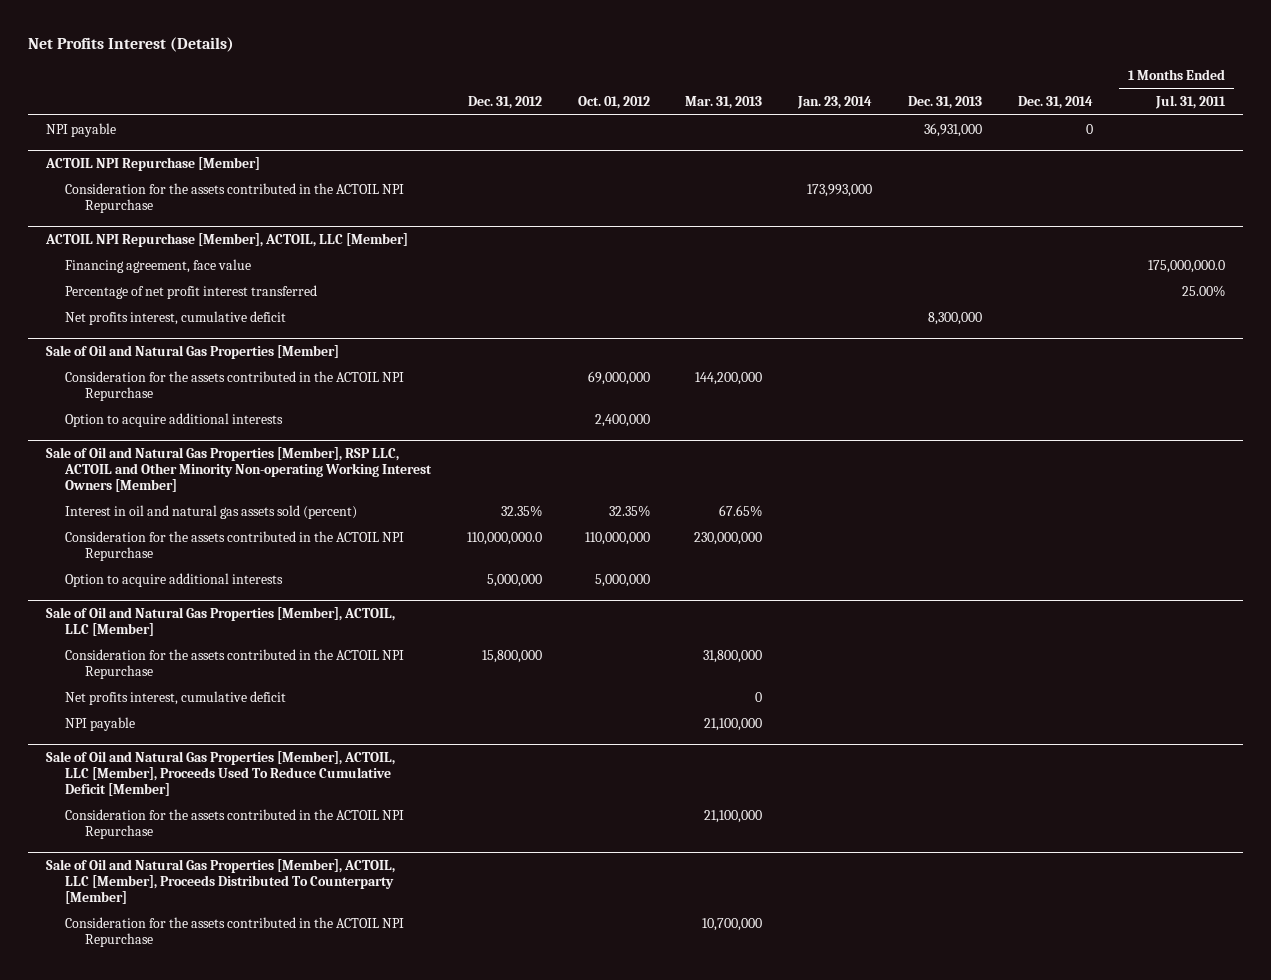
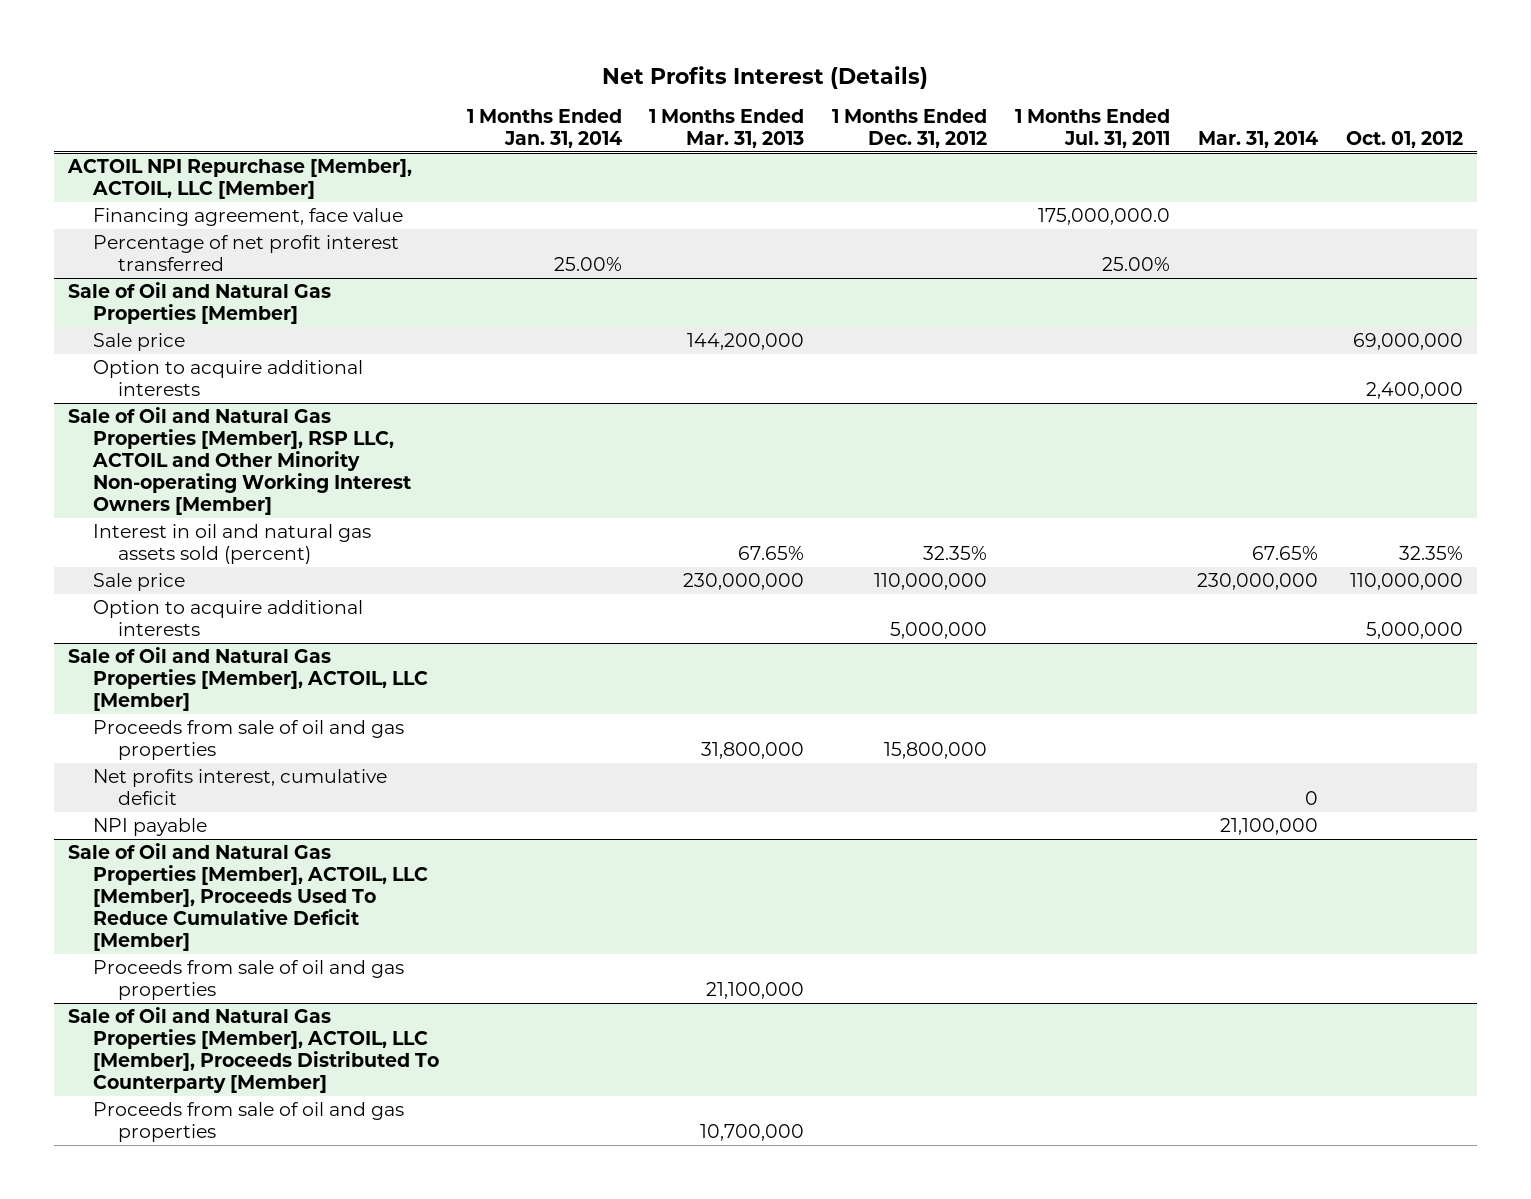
[467,96,542,110] Dec. 31, 2012 -> none
[685,96,763,110] Mar. 31, 2013 -> none
[797,96,873,110] Jan. 23, 2014 -> none
[907,96,982,110] Dec. 31, 2013 -> none
[1017,96,1093,110] Dec. 31, 2014 -> none
none -> [466,108,622,148] 1 Months Ended Jan. 31, 2014
none -> [649,108,805,148] 1 Months Ended Mar. 31, 2013
none -> [832,108,988,148] 1 Months Ended Dec. 31, 2012
none -> [1198,130,1319,148] Mar. 31, 2014
[45,122,116,137] NPI payable -> none
[44,156,260,171] ACTOIL NPI Repurchase [Member] -> none
[65,182,405,213] Consideration for the assets contributed in the ACTOIL NPI Repurchase -> none
[65,310,287,325] Net profits interest, cumulative deficit -> none
[65,370,405,401] Consideration for the assets contributed in the ACTOIL NPI Repurchase -> none
none -> [93,333,186,352] Sale price
[65,530,405,561] Consideration for the assets contributed in the ACTOIL NPI Repurchase -> none
none -> [93,573,186,592] Sale price
[65,648,405,679] Consideration for the assets contributed in the ACTOIL NPI Repurchase -> none
none -> [93,720,405,761] Proceeds from sale of oil and gas properties
[65,808,405,839] Consideration for the assets contributed in the ACTOIL NPI Repurchase -> none
none -> [93,960,405,1001] Proceeds from sale of oil and gas properties
[65,916,405,947] Consideration for the assets contributed in the ACTOIL NPI Repurchase -> none
none -> [93,1102,405,1143] Proceeds from sale of oil and gas properties

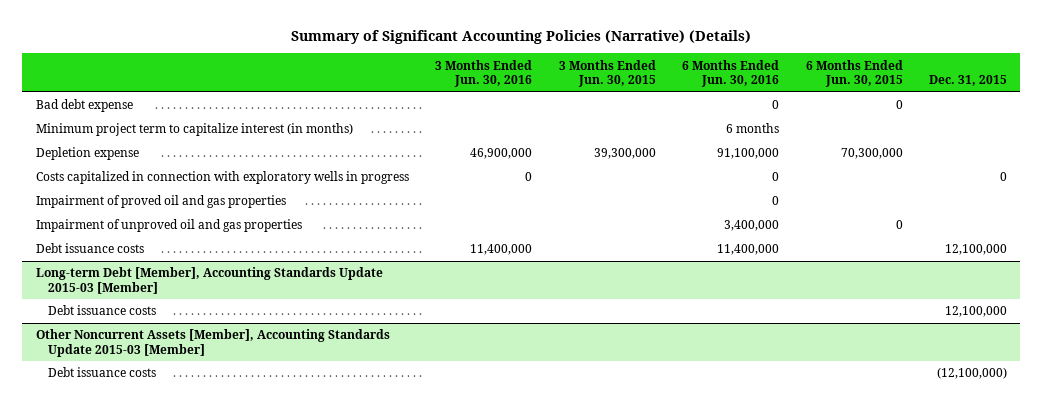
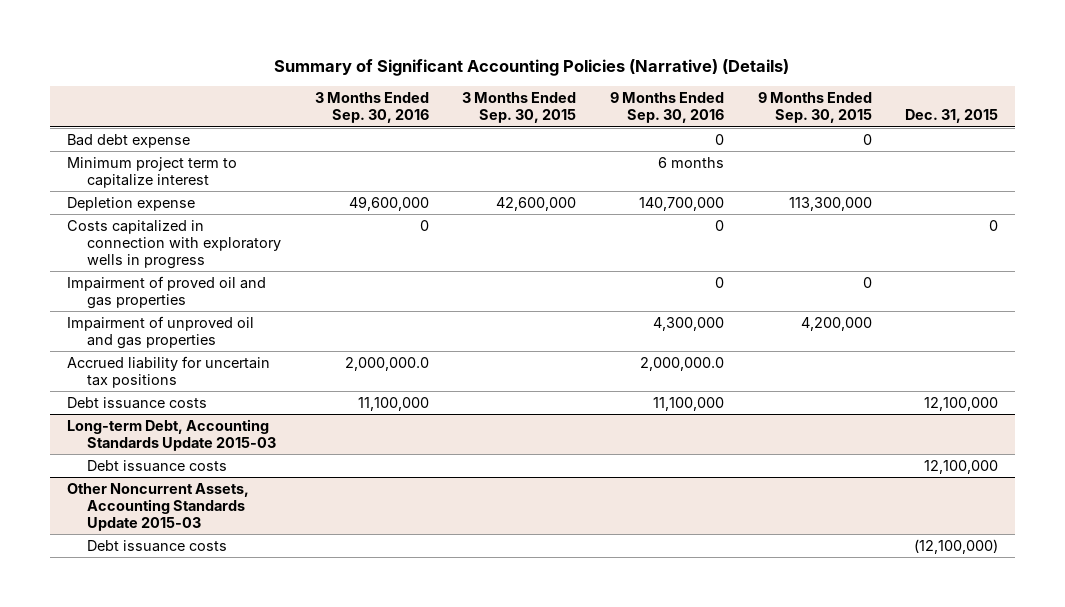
[435,59,533,88] 3 Months Ended Jun. 30, 2016 -> none
[558,59,656,88] 3 Months Ended Jun. 30, 2015 -> none
[682,59,780,88] 6 Months Ended Jun. 30, 2016 -> none
[805,59,903,88] 6 Months Ended Jun. 30, 2015 -> none
none -> [314,92,429,124] 3 Months Ended Sep. 30, 2016
none -> [462,92,577,124] 3 Months Ended Sep. 30, 2015
none -> [609,92,724,124] 9 Months Ended Sep. 30, 2016
none -> [757,92,872,124] 9 Months Ended Sep. 30, 2015
[35,123,353,137] Minimum project term to capitalize interest (in months) -> [66,156,237,188] Minimum project term to capitalize interest
none -> [66,355,270,388] Accrued liability for uncertain tax positions
[35,267,383,294] Long-term Debt [Member], Accounting Standards Update 2015-03 [Member] -> [66,418,277,451] Long-term Debt, Accounting Standards Update 2015-03
[35,329,390,357] Other Noncurrent Assets [Member], Accounting Standards Update 2015-03 [Member] -> [66,482,249,531] Other Noncurrent Assets, Accounting Standards Update 2015-03

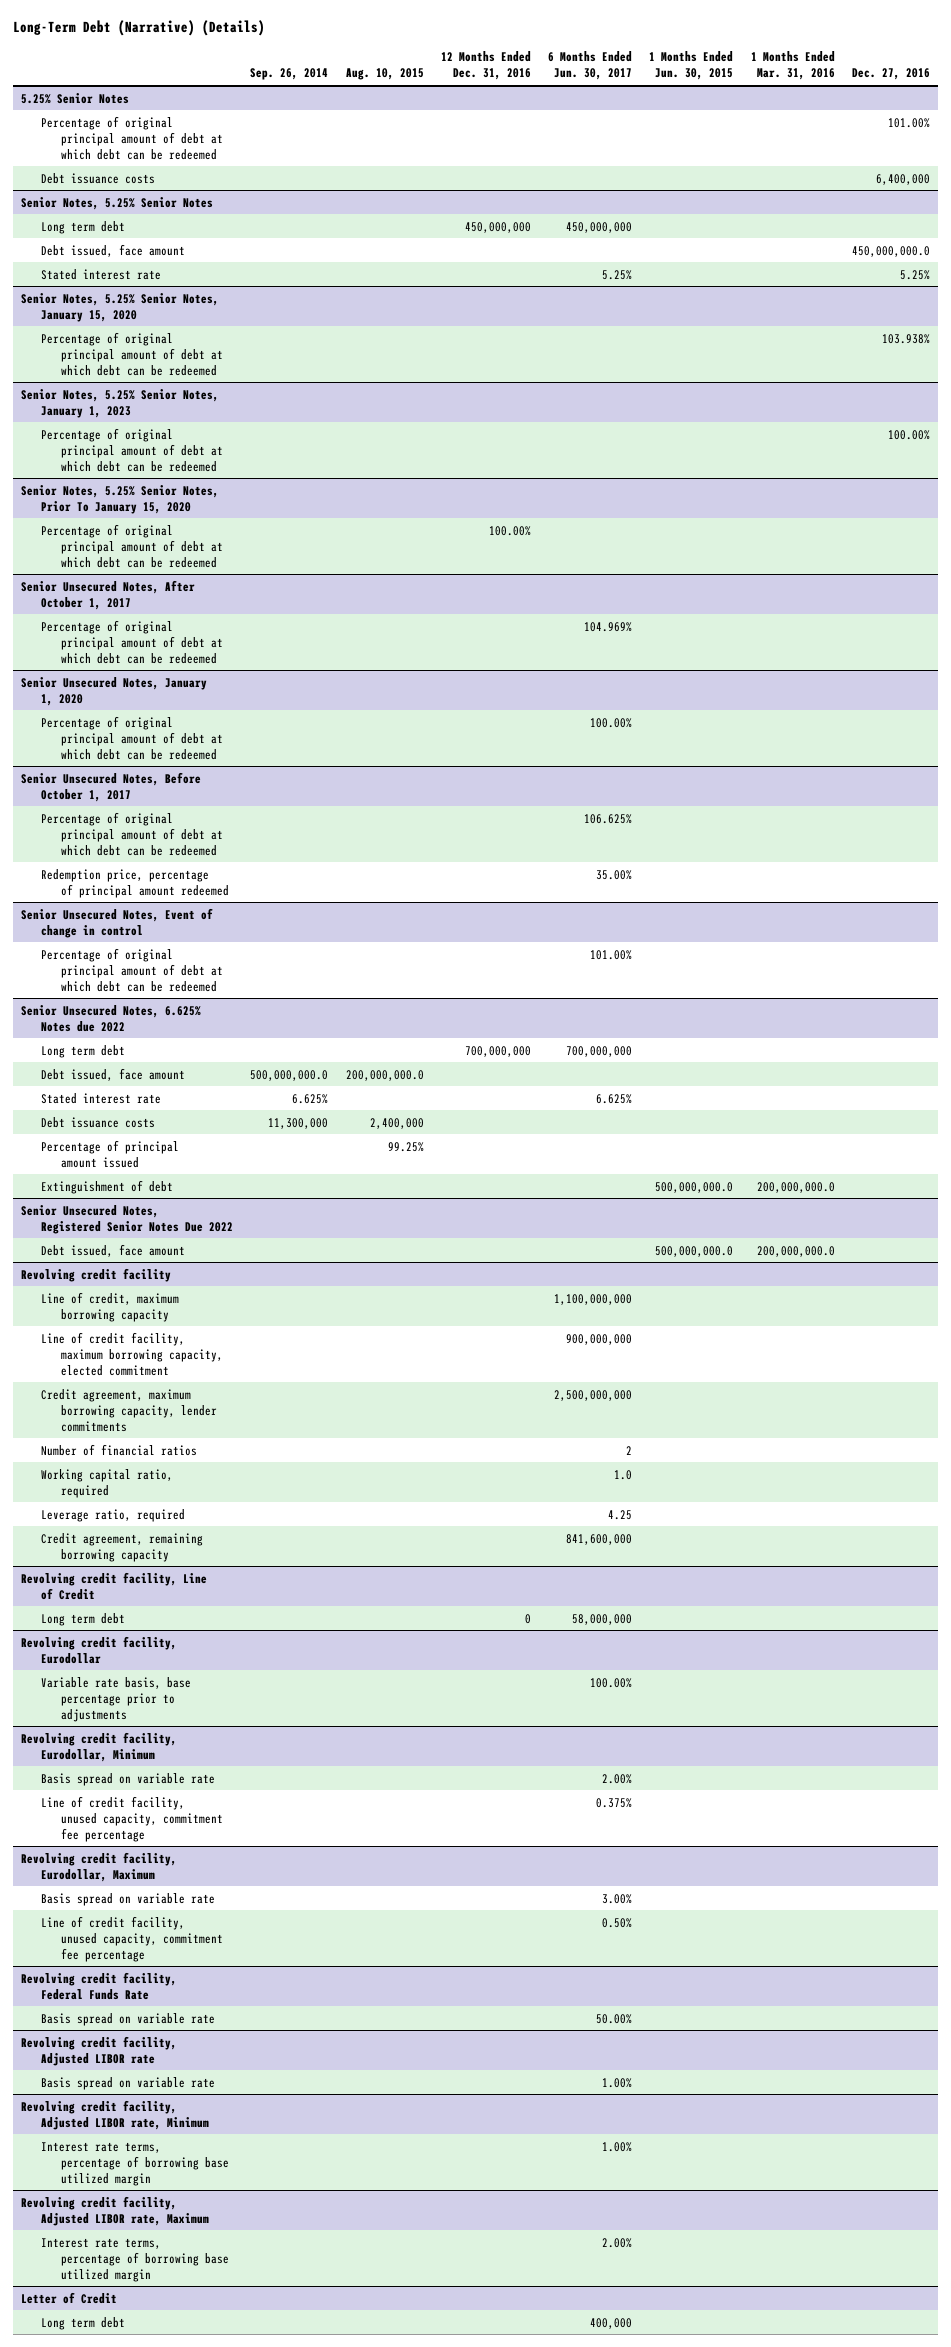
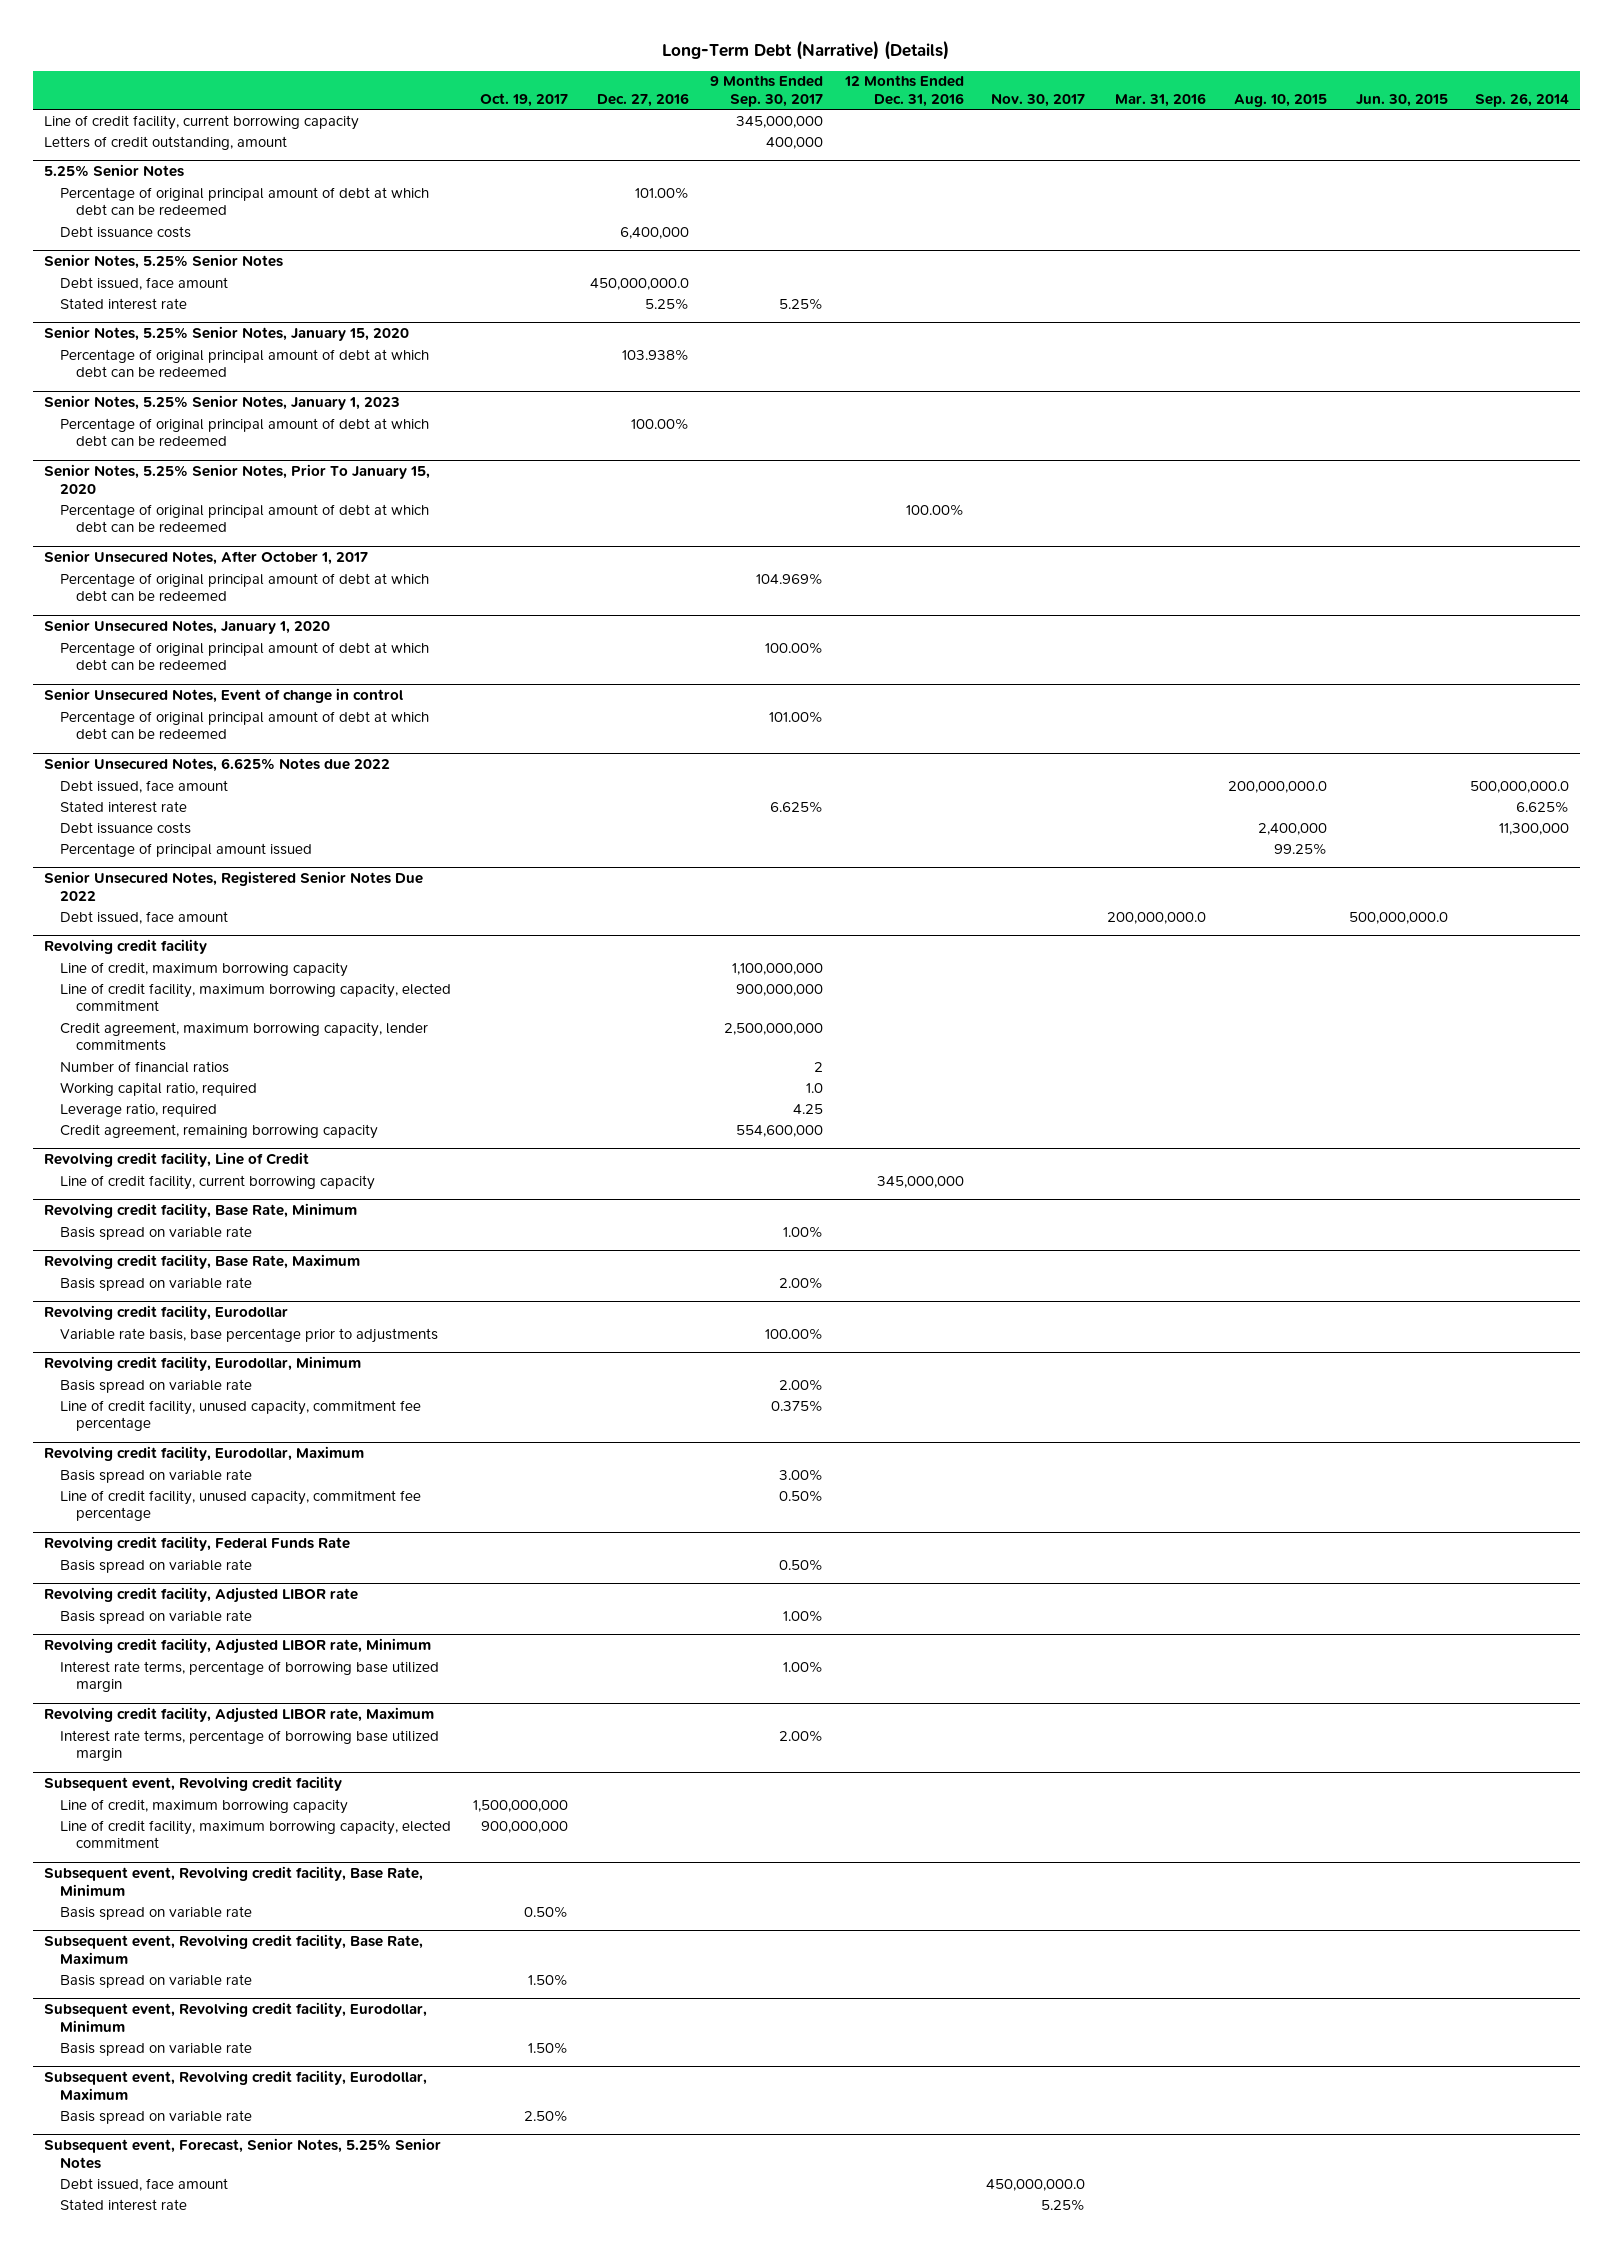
[548,51,633,81] 6 Months Ended Jun. 30, 2017 -> none
[649,51,734,81] 1 Months Ended Jun. 30, 2015 -> none
[750,51,835,81] 1 Months Ended Mar. 31, 2016 -> none
none -> [479,92,568,107] Oct. 19, 2017
none -> [710,75,824,107] 9 Months Ended Sep. 30, 2017
none -> [991,93,1086,107] Nov. 30, 2017
none -> [1115,92,1207,107] Mar. 31, 2016
none -> [1355,93,1448,107] Jun. 30, 2015
none -> [43,114,359,130] Line of credit facility, current borrowing capacity
none -> [43,135,287,150] Letters of credit outstanding, amount
[41,220,126,234] Long term debt -> none
[21,771,202,802] Senior Unsecured Notes, Before October 1, 2017 -> none
[41,811,223,856] Percentage of original principal amount of debt at which debt can be redeemed -> none
[41,868,229,898] Redemption price, percentage of principal amount redeemed -> none
[41,1044,126,1058] Long term debt -> none
[41,1179,174,1194] Extinguishment of debt -> none
[41,1612,126,1626] Long term debt -> none
none -> [59,1174,375,1190] Line of credit facility, current borrowing capacity
none -> [43,1203,357,1219] Revolving credit facility, Base Rate, Minimum
none -> [59,1225,252,1240] Basis spread on variable rate
none -> [43,1254,360,1270] Revolving credit facility, Base Rate, Maximum
none -> [59,1276,252,1291] Basis spread on variable rate
[21,2291,118,2304] Letter of Credit -> none
[41,2316,126,2330] Long term debt -> none
none -> [43,1776,342,1792] Subsequent event, Revolving credit facility
none -> [59,1798,348,1814] Line of credit, maximum borrowing capacity
none -> [59,1819,451,1849] Line of credit facility, maximum borrowing capacity, elected commitment
none -> [43,1866,423,1896] Subsequent event, Revolving credit facility, Base Rate, Minimum
none -> [59,1905,252,1920] Basis spread on variable rate
none -> [43,1934,423,1964] Subsequent event, Revolving credit facility, Base Rate, Maximum
none -> [59,1973,252,1988] Basis spread on variable rate
none -> [43,2002,427,2032] Subsequent event, Revolving credit facility, Eurodollar, Minimum
none -> [59,2041,252,2056] Basis spread on variable rate
none -> [43,2070,427,2100] Subsequent event, Revolving credit facility, Eurodollar, Maximum
none -> [59,2109,252,2124] Basis spread on variable rate
none -> [43,2138,441,2169] Subsequent event, Forecast, Senior Notes, 5.25% Senior Notes
none -> [59,2177,228,2191] Debt issued, face amount
none -> [59,2198,187,2211] Stated interest rate

